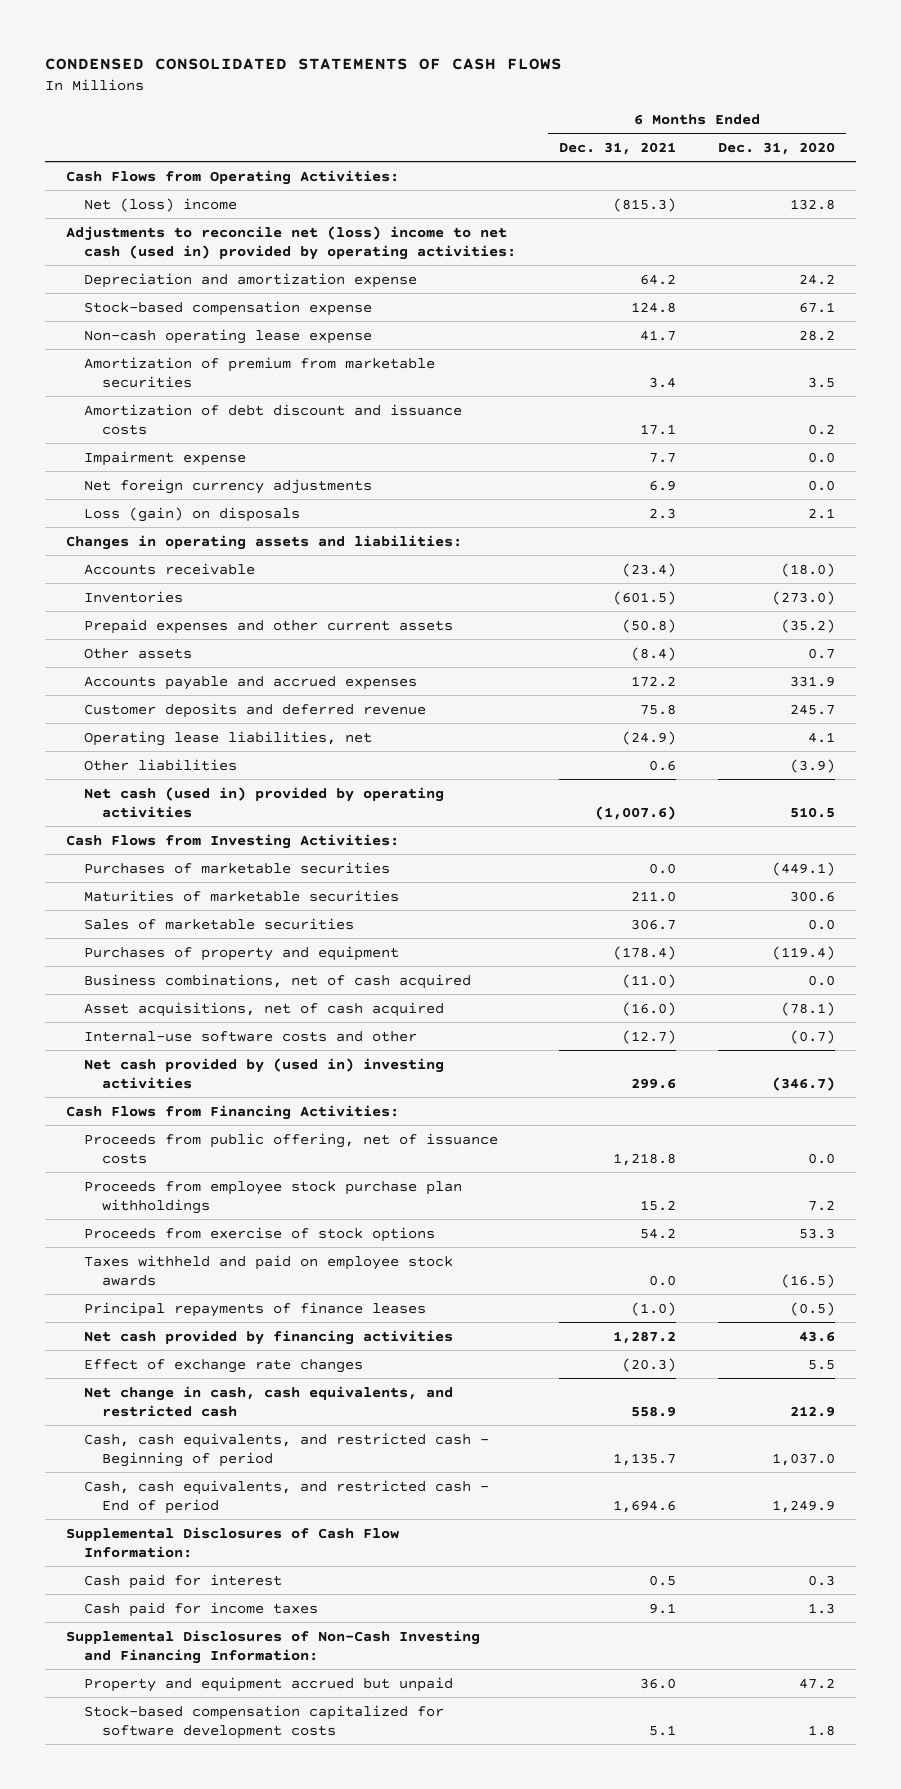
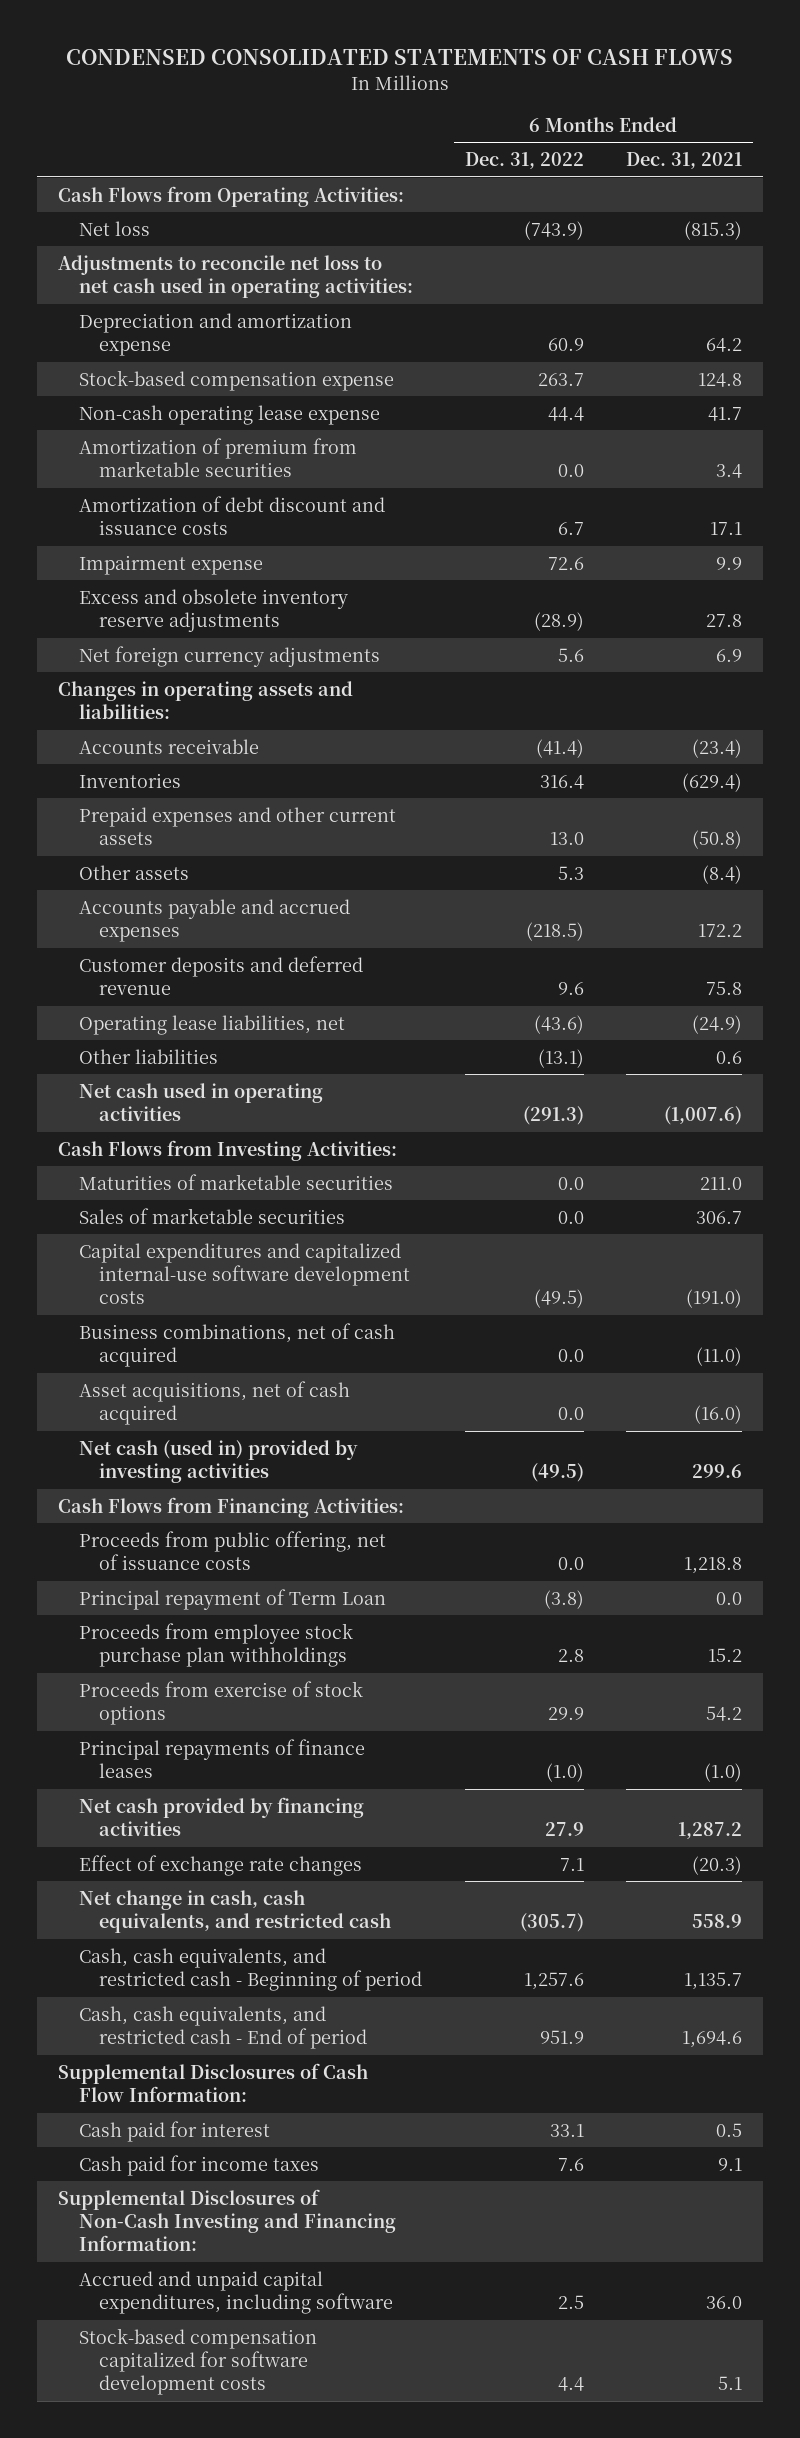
[717,141,835,155] Dec. 31, 2020 -> none
none -> [464,151,584,169] Dec. 31, 2022
[84,197,238,212] Net (loss) income -> [78,220,150,236] Net loss
[66,225,517,260] Adjustments to reconcile net (loss) income to net cash (used in) provided by operating activities: -> [58,254,413,298] Adjustments to reconcile net loss to net cash used in operating activities:
[648,452,676,463] 7.7 -> [716,556,743,570] 9.9
none -> [78,588,348,632] Excess and obsolete inventory reserve adjustments
[84,506,301,522] Loss (gain) on disposals -> none
[612,590,676,605] (601.5) -> [682,772,743,792] (629.4)
[84,786,445,818] Net cash (used in) provided by operating activities -> [78,1082,323,1121] Net cash used in operating activities
[84,861,391,874] Purchases of marketable securities -> none
[84,945,400,961] Purchases of property and equipment -> none
none -> [78,1242,411,1305] Capital expenditures and capitalized internal-use software development costs
[84,1030,418,1042] Internal-use software costs and other -> none
[84,1057,445,1089] Net cash provided by (used in) investing activities -> [78,1439,358,1483] Net cash (used in) provided by investing activities
none -> [78,1588,386,1610] Principal repayment of Term Loan
[84,1254,454,1286] Taxes withheld and paid on employee stock awards -> none
[84,1676,454,1692] Property and equipment accrued but unpaid -> [78,2270,394,2314] Accrued and unpaid capital expenditures, including software

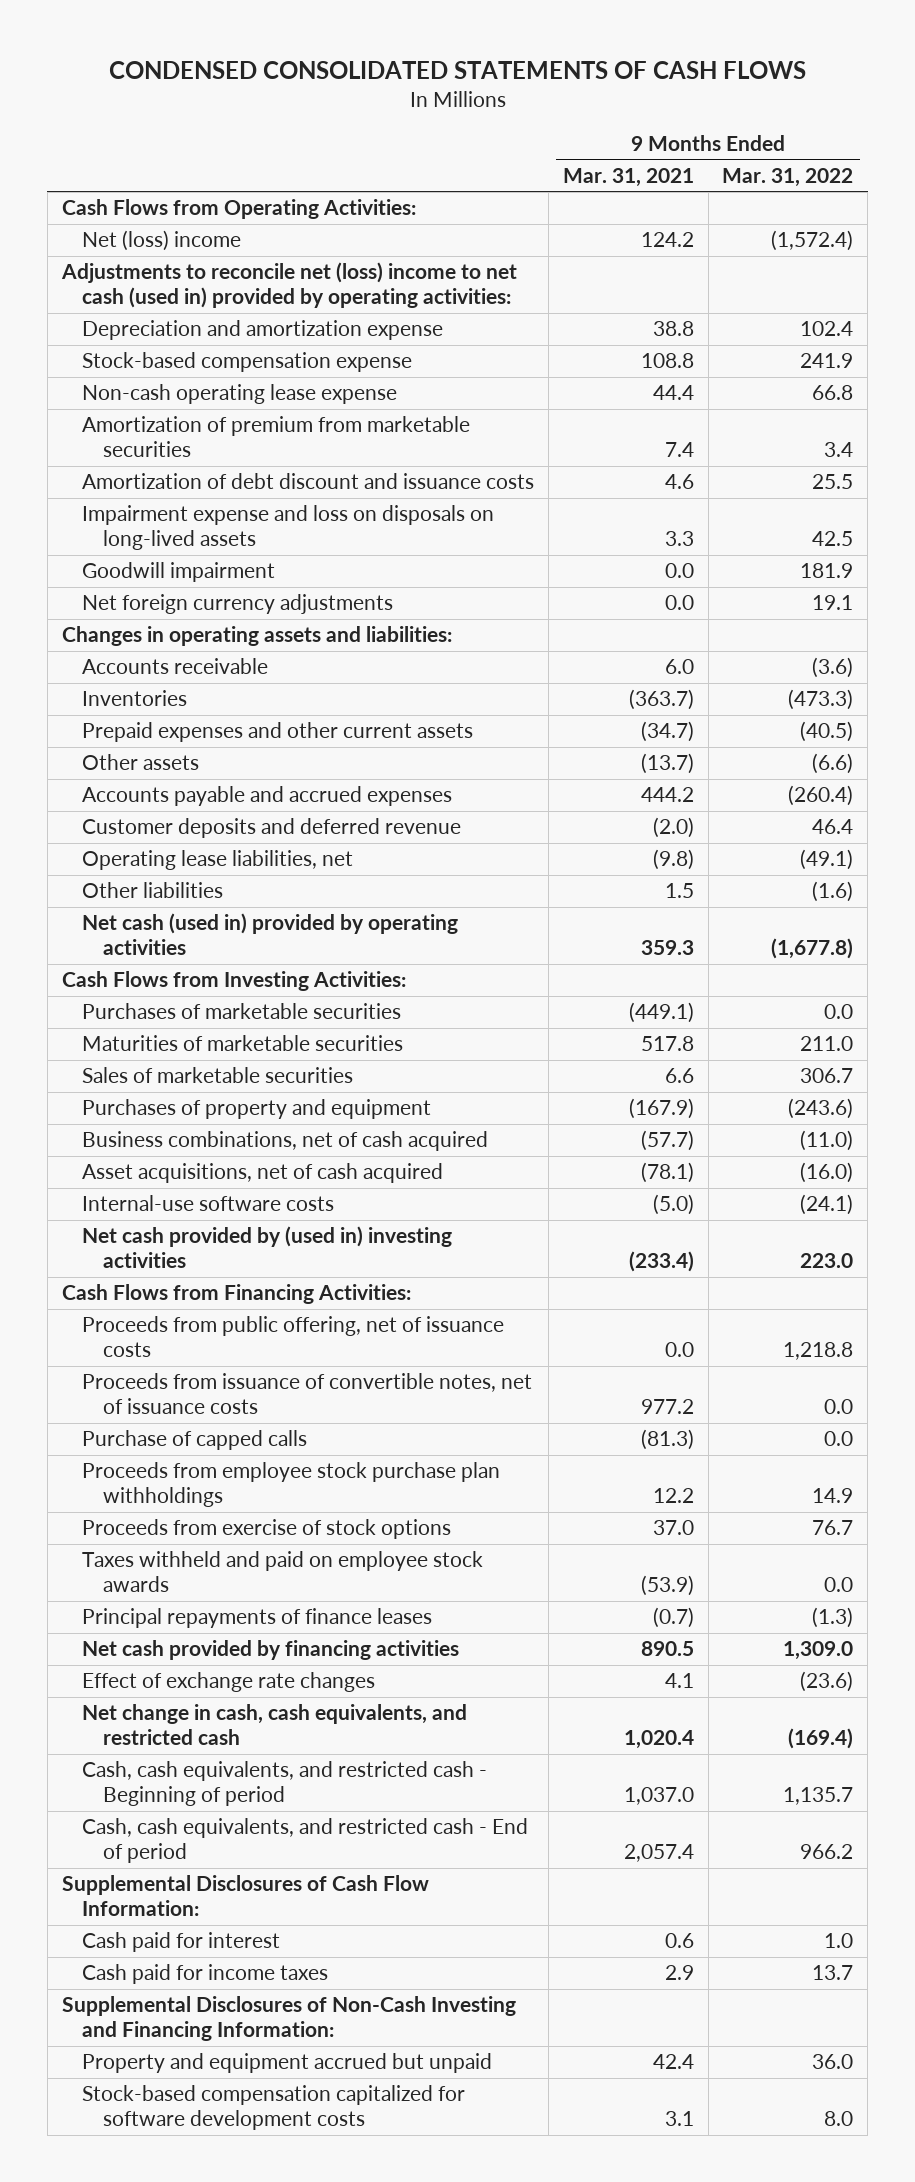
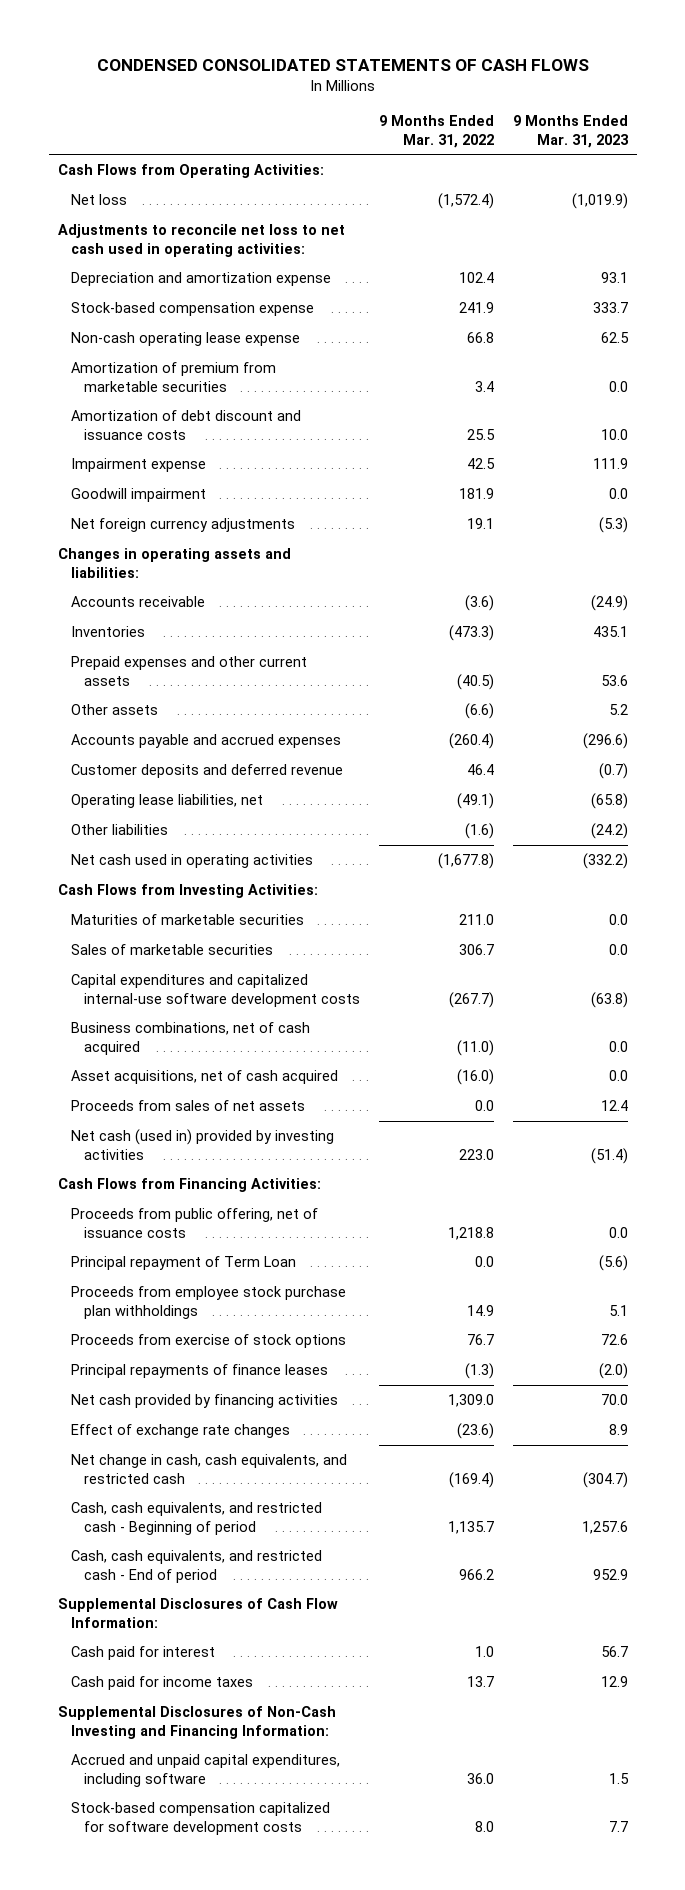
[562,167,694,187] Mar. 31, 2021 -> none
none -> [512,114,629,148] 9 Months Ended Mar. 31, 2023
[82,230,242,252] Net (loss) income -> [71,194,128,206] Net loss
[60,262,517,309] Adjustments to reconcile net (loss) income to net cash (used in) provided by operating activities: -> [57,224,345,257] Adjustments to reconcile net loss to net cash used in operating activities:
[82,505,495,551] Impairment expense and loss on disposals on long-lived assets -> [71,458,207,473] Impairment expense
[82,913,459,956] Net cash (used in) provided by operating activities -> [71,854,314,869] Net cash used in operating activities
[82,1003,402,1020] Purchases of marketable securities -> none
[82,1099,432,1120] Purchases of property and equipment -> none
none -> [71,974,361,1007] Capital expenditures and capitalized internal-use software development costs
[82,1195,335,1212] Internal-use software costs -> none
none -> [71,1100,306,1112] Proceeds from sales of net assets
[82,1226,453,1269] Net cash provided by (used in) investing activities -> [71,1129,335,1160] Net cash (used in) provided by investing activities
[82,1373,533,1415] Proceeds from issuance of convertible notes, net of issuance costs -> none
[82,1430,308,1451] Purchase of capped calls -> none
none -> [71,1256,297,1271] Principal repayment of Term Loan
[82,1551,484,1593] Taxes withheld and paid on employee stock awards -> none
[82,2053,493,2074] Property and equipment accrued but unpaid -> [71,1754,341,1787] Accrued and unpaid capital expenditures, including software

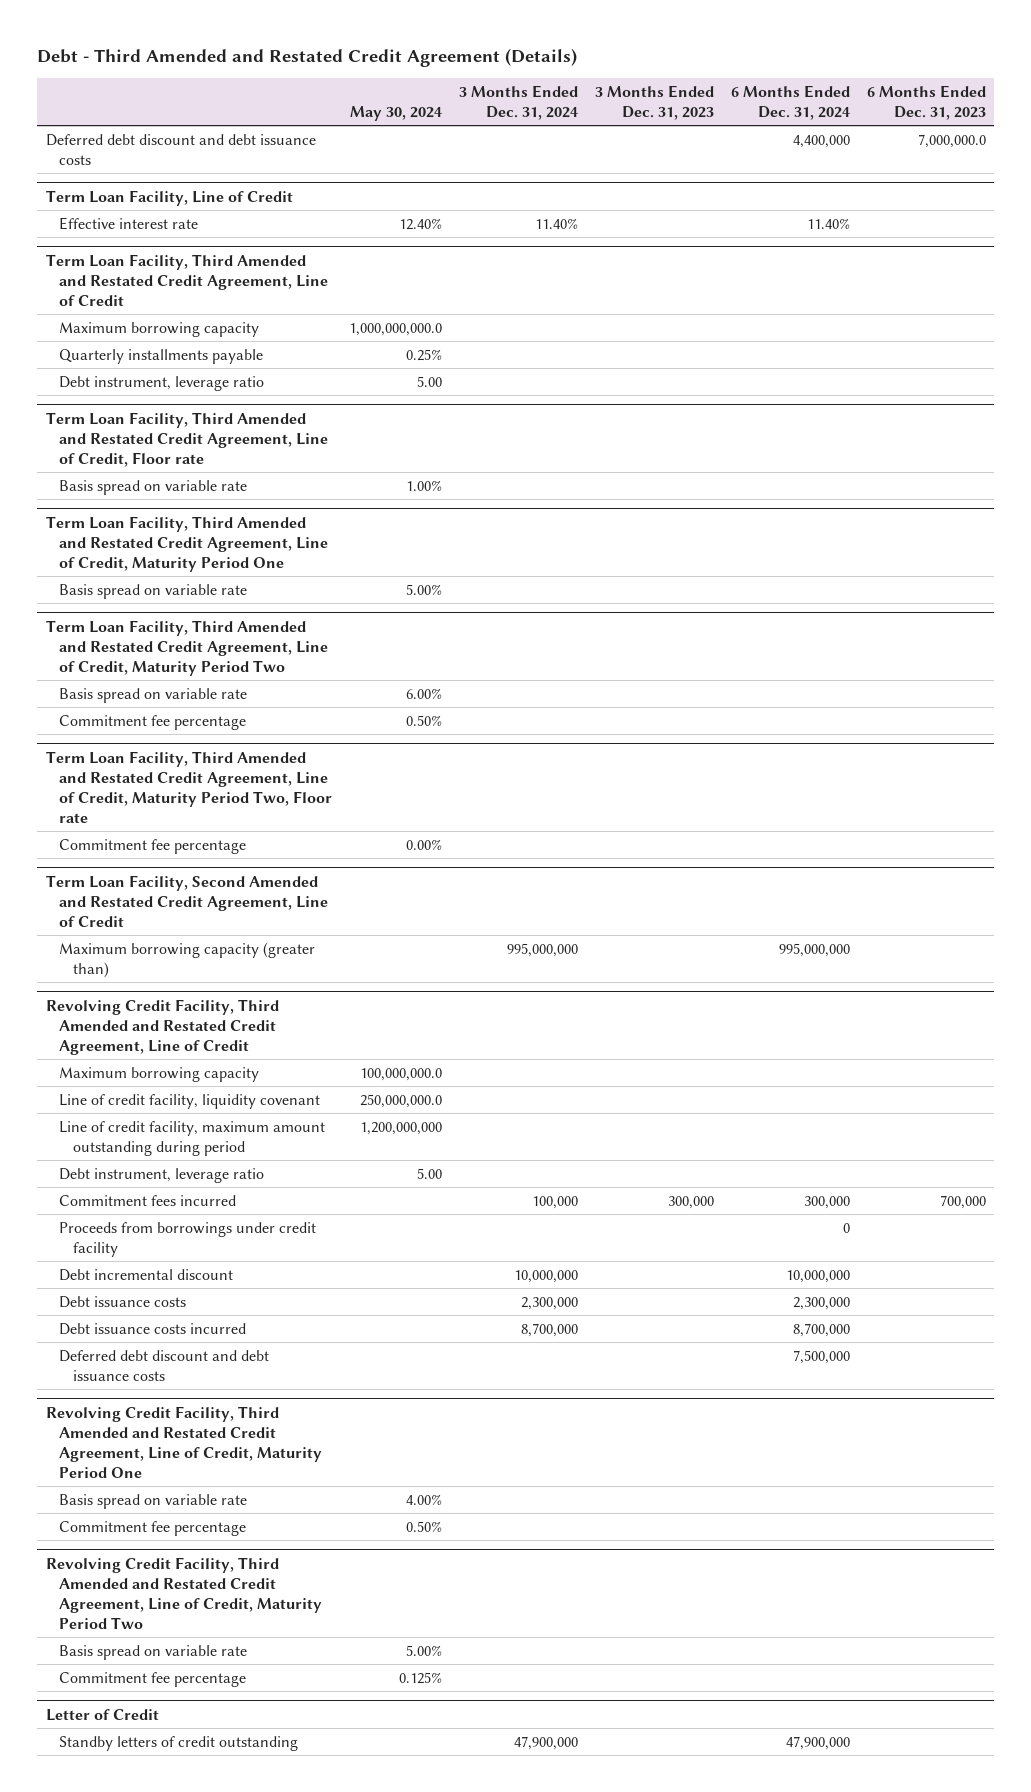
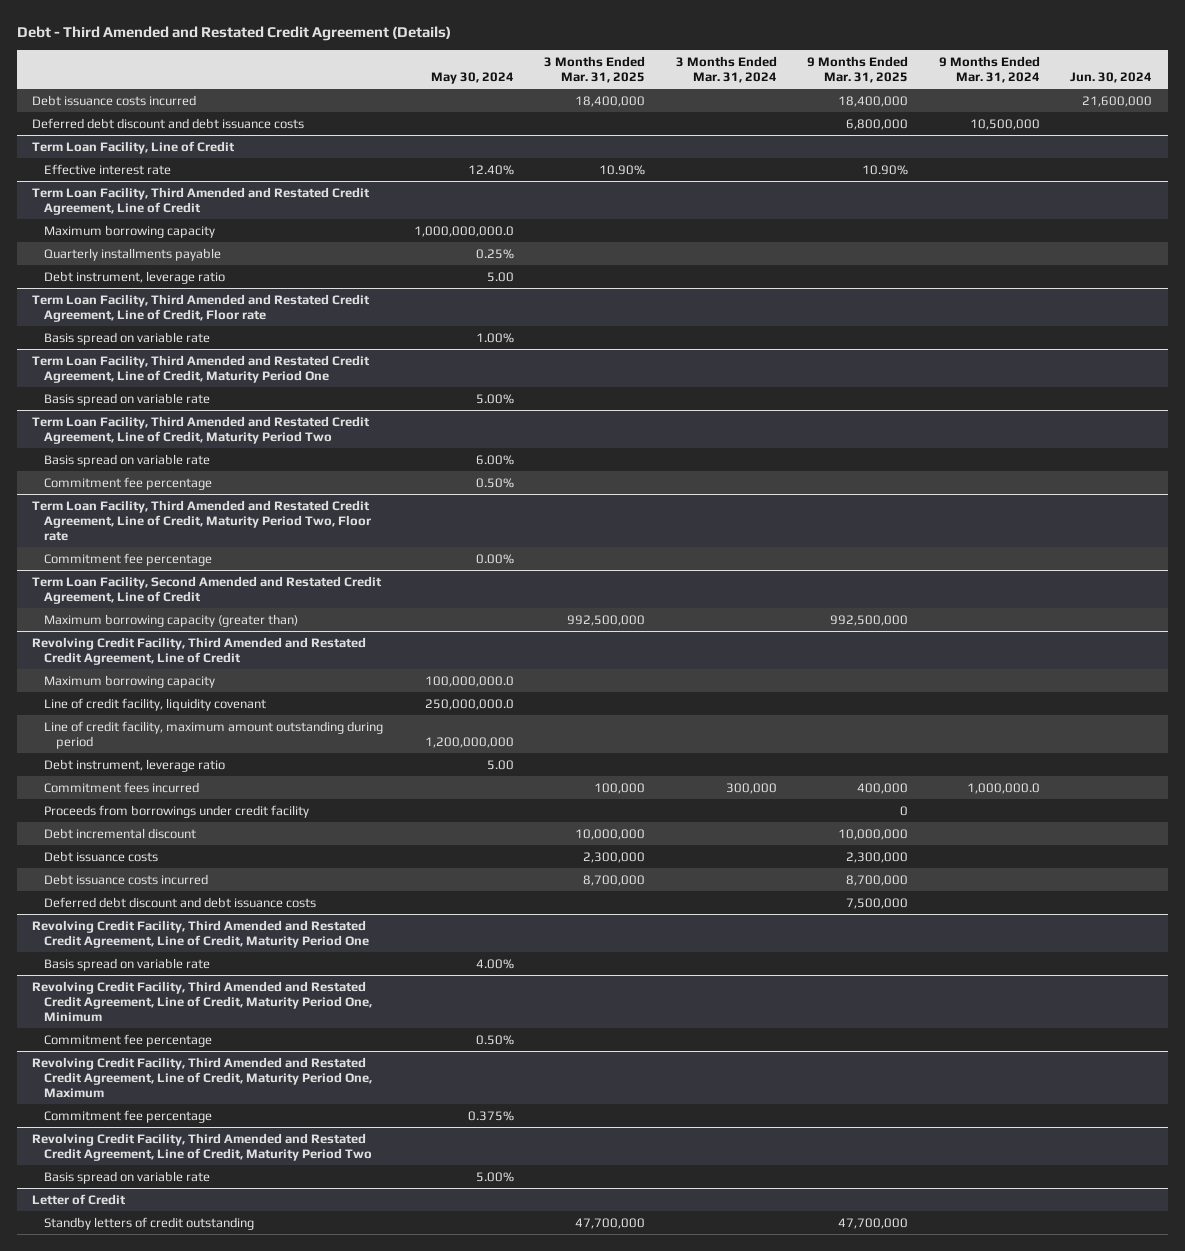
[459,84,579,120] 3 Months Ended Dec. 31, 2024 -> none
[594,84,714,120] 3 Months Ended Dec. 31, 2023 -> none
[730,84,850,120] 6 Months Ended Dec. 31, 2024 -> none
[866,84,986,120] 6 Months Ended Dec. 31, 2023 -> none
none -> [544,56,646,84] 3 Months Ended Mar. 31, 2025
none -> [675,56,777,84] 3 Months Ended Mar. 31, 2024
none -> [807,56,909,84] 9 Months Ended Mar. 31, 2025
none -> [938,56,1040,84] 9 Months Ended Mar. 31, 2024
none -> [1070,72,1153,84] Jun. 30, 2024
none -> [32,94,197,106] Debt issuance costs incurred
none -> [32,980,373,1023] Revolving Credit Facility, Third Amended and Restated Credit Agreement, Line of Credit, Maturity Period One, Minimum
none -> [32,1056,373,1099] Revolving Credit Facility, Third Amended and Restated Credit Agreement, Line of Credit, Maturity Period One, Maximum
none -> [44,1109,213,1123] Commitment fee percentage
[59,1671,247,1687] Commitment fee percentage -> none

